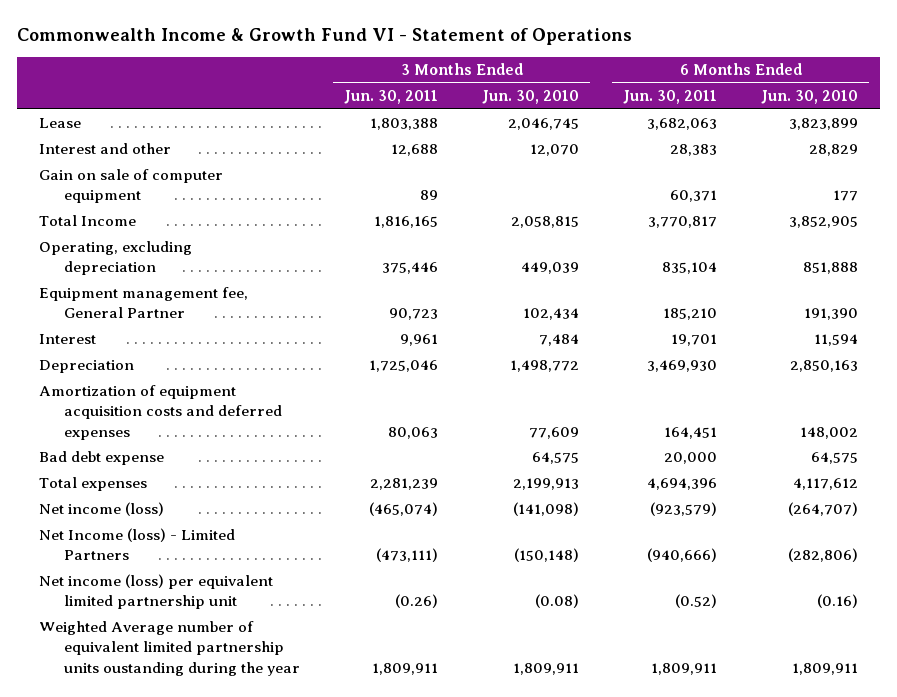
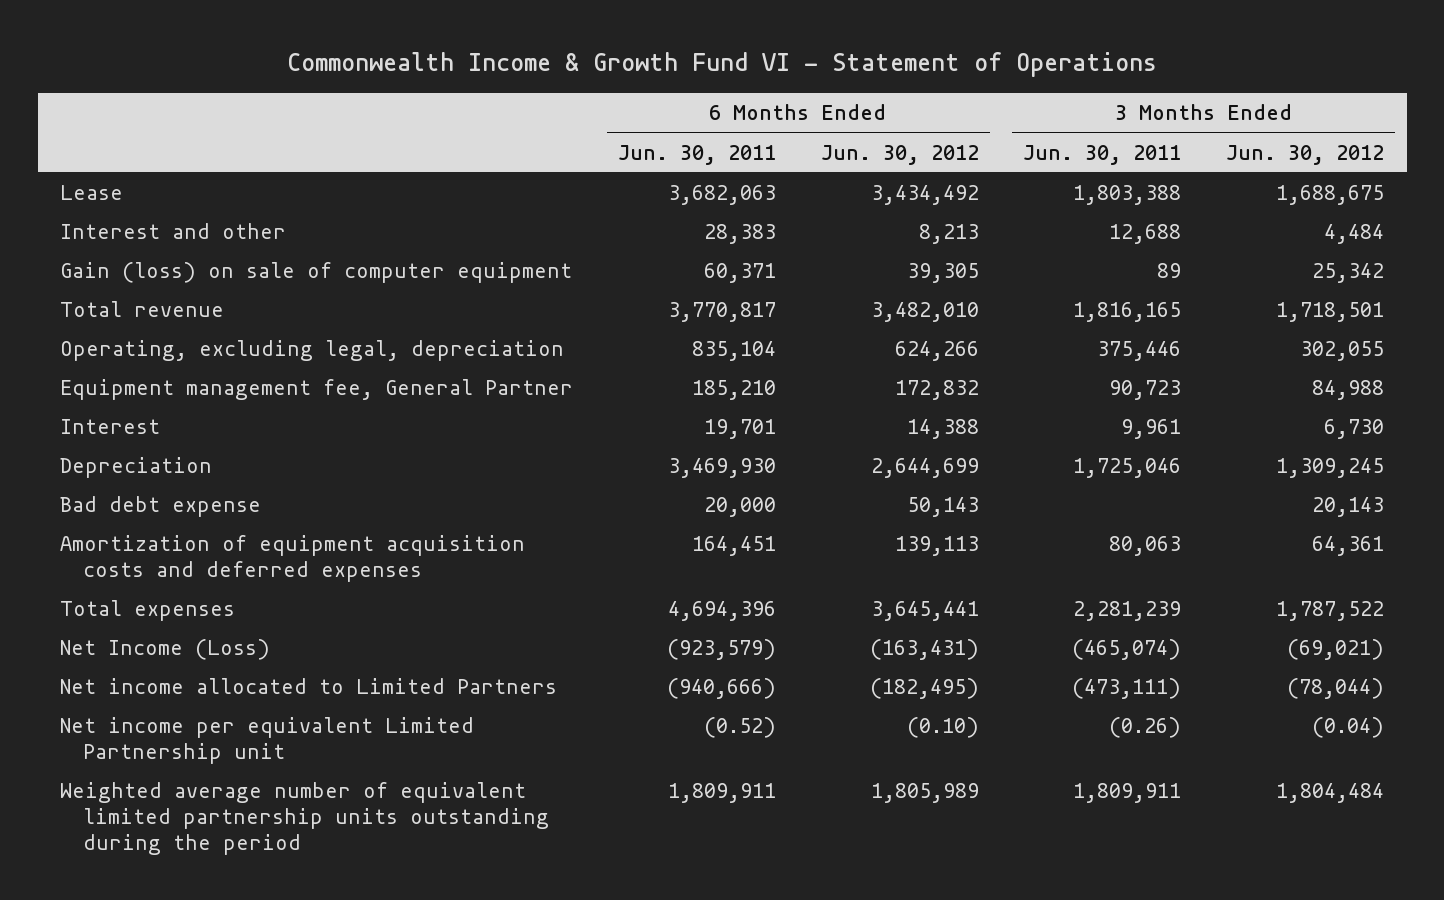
[482,90,580,105] Jun. 30, 2010 -> none
[761,90,859,105] Jun. 30, 2010 -> none
none -> [820,144,979,165] Jun. 30, 2012
none -> [1226,144,1385,165] Jun. 30, 2012
[39,169,224,204] Gain on sale of computer equipment -> [60,262,573,284] Gain (loss) on sale of computer equipment
[39,215,137,227] Total Income -> [60,301,225,318] Total revenue
[39,241,193,276] Operating, excluding depreciation -> [60,340,565,362] Operating, excluding legal, depreciation
[39,385,283,440] Amortization of equipment acquisition costs and deferred expenses -> [60,535,526,583] Amortization of equipment acquisition costs and deferred expenses
[39,502,165,517] Net income (loss) -> [60,639,271,661] Net Income (Loss)
[39,528,236,561] Net Income (loss) - Limited Partners -> [60,678,558,695] Net income allocated to Limited Partners
[39,574,274,610] Net income (loss) per equivalent limited partnership unit -> [60,717,475,765] Net income per equivalent Limited Partnership unit
[39,621,301,676] Weighted Average number of equivalent limited partnership units oustanding during the year -> [60,782,550,856] Weighted average number of equivalent limited partnership units outstanding during the period

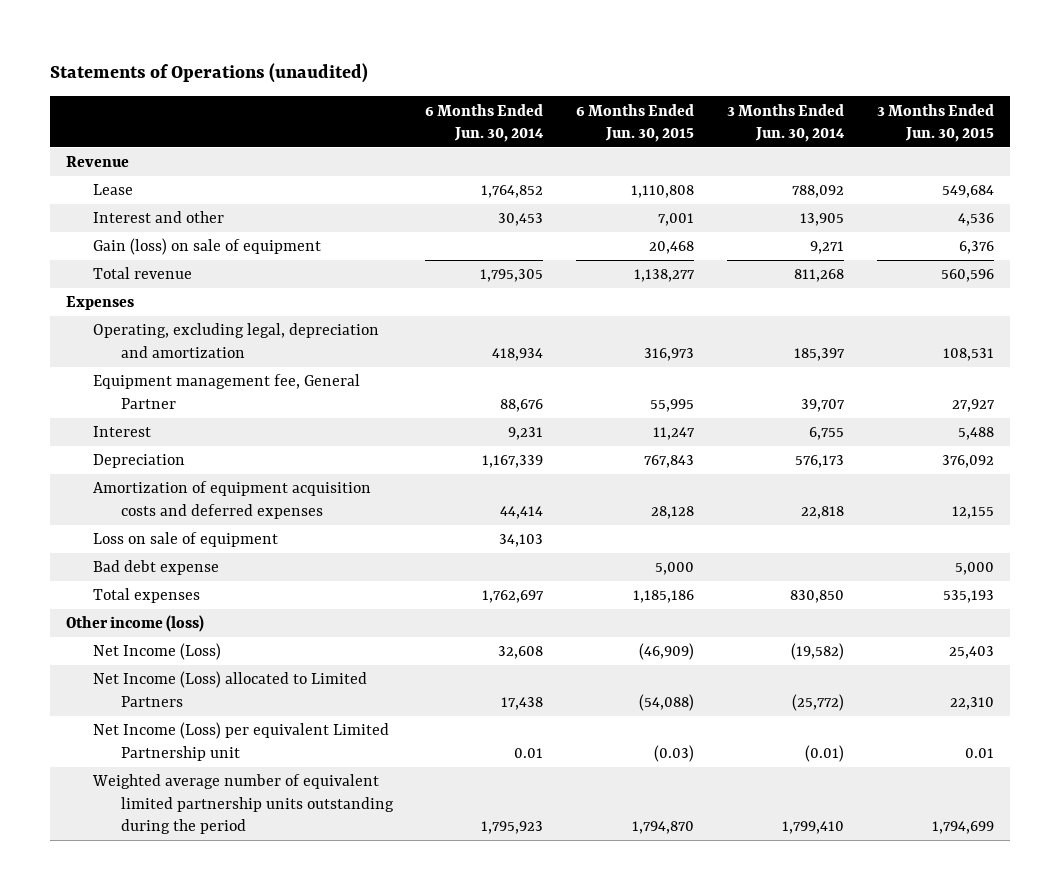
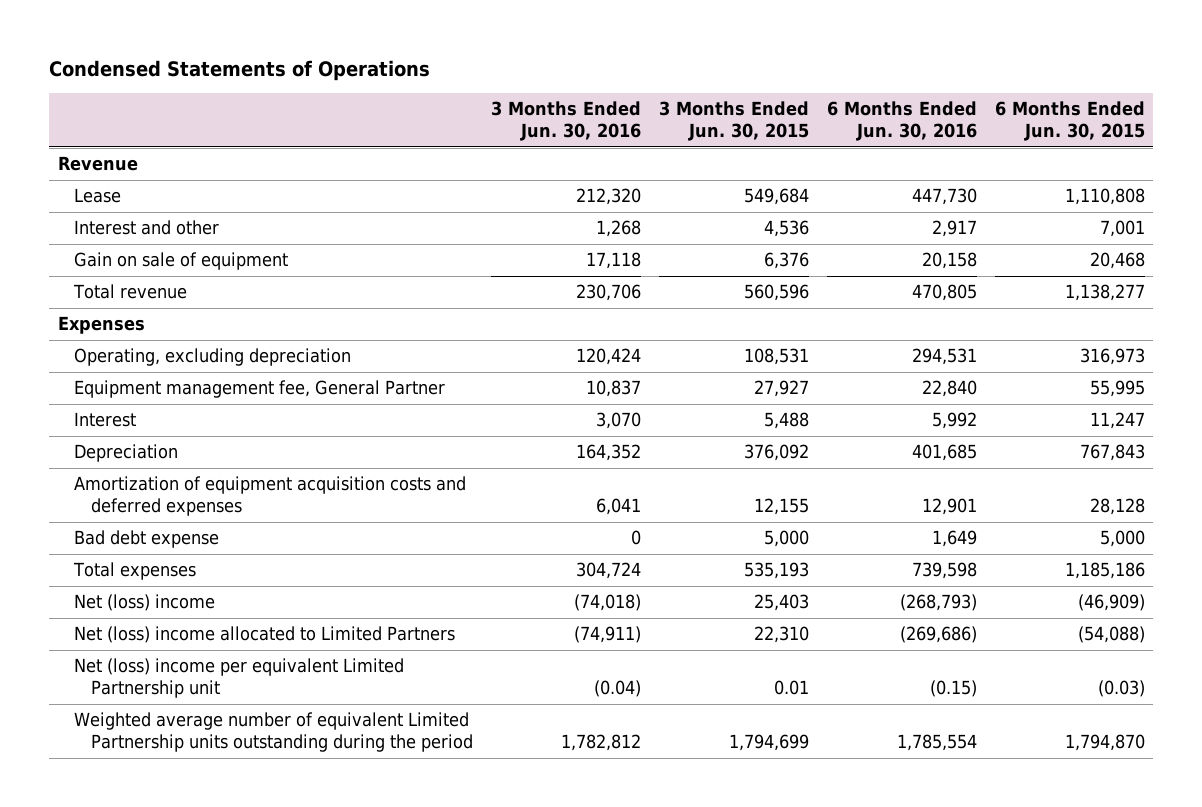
[49,62,368,83] Statements of Operations (unaudited) -> [48,59,430,81] Condensed Statements of Operations
[425,103,545,142] 6 Months Ended Jun. 30, 2014 -> none
[727,103,846,142] 3 Months Ended Jun. 30, 2014 -> none
none -> [490,101,641,142] 3 Months Ended Jun. 30, 2016
none -> [826,101,977,142] 6 Months Ended Jun. 30, 2016
[93,238,322,256] Gain (loss) on sale of equipment -> [74,252,289,271] Gain on sale of equipment
[93,323,380,358] Operating, excluding legal, depreciation and amortization -> [74,348,352,367] Operating, excluding depreciation
[93,532,279,548] Loss on sale of equipment -> none
[66,615,205,633] Other income (loss) -> none
[93,643,222,661] Net Income (Loss) -> [74,594,216,612] Net (loss) income
[93,671,368,707] Net Income (Loss) allocated to Limited Partners -> [74,626,456,644] Net (loss) income allocated to Limited Partners
[93,722,390,761] Net Income (Loss) per equivalent Limited Partnership unit -> [74,658,405,699] Net (loss) income per equivalent Limited Partnership unit
[92,774,394,834] Weighted average number of equivalent limited partnership units outstanding during the period -> [74,712,473,753] Weighted average number of equivalent Limited Partnership units outstanding during the period

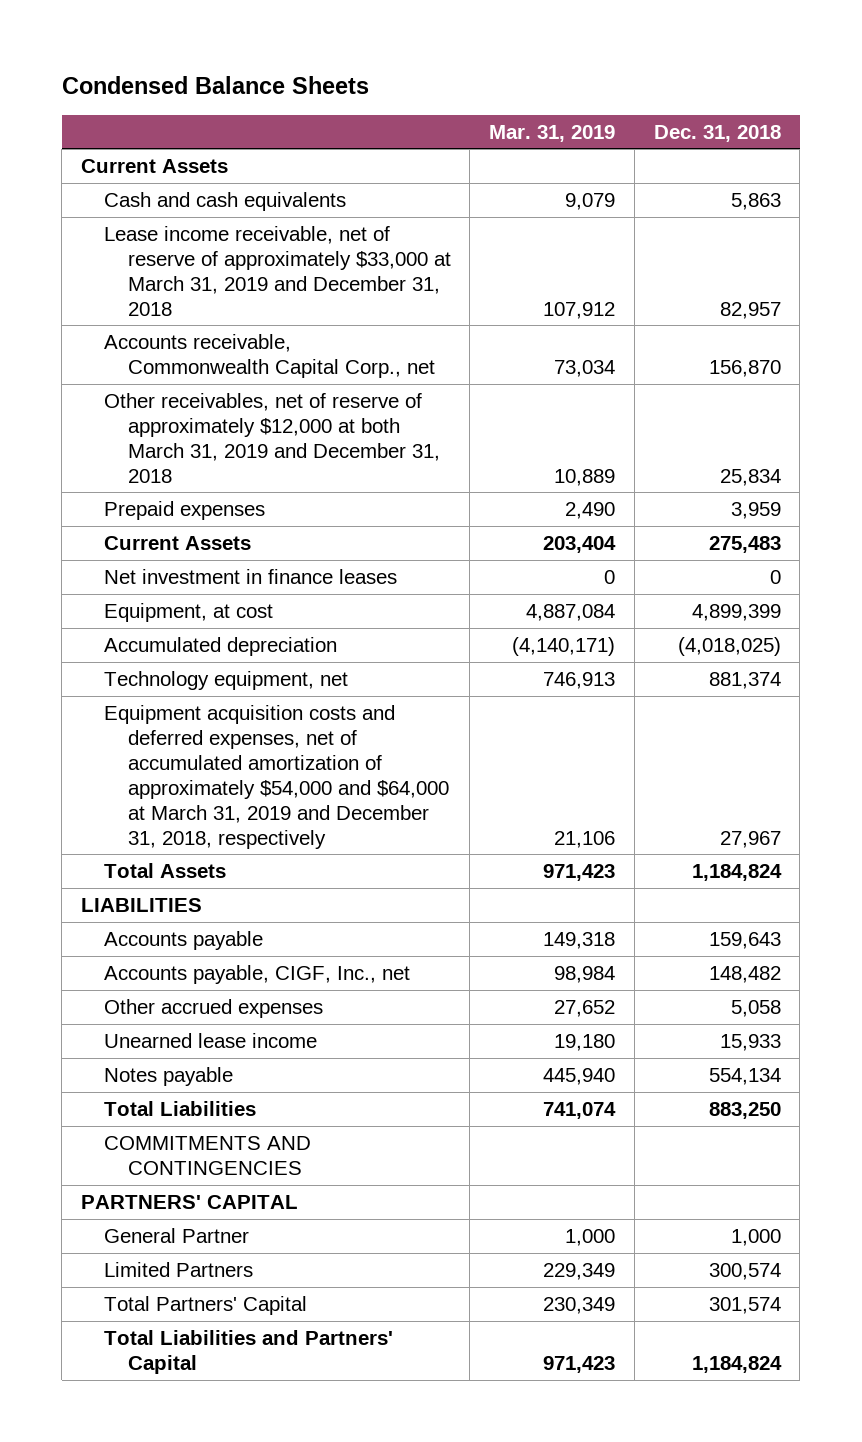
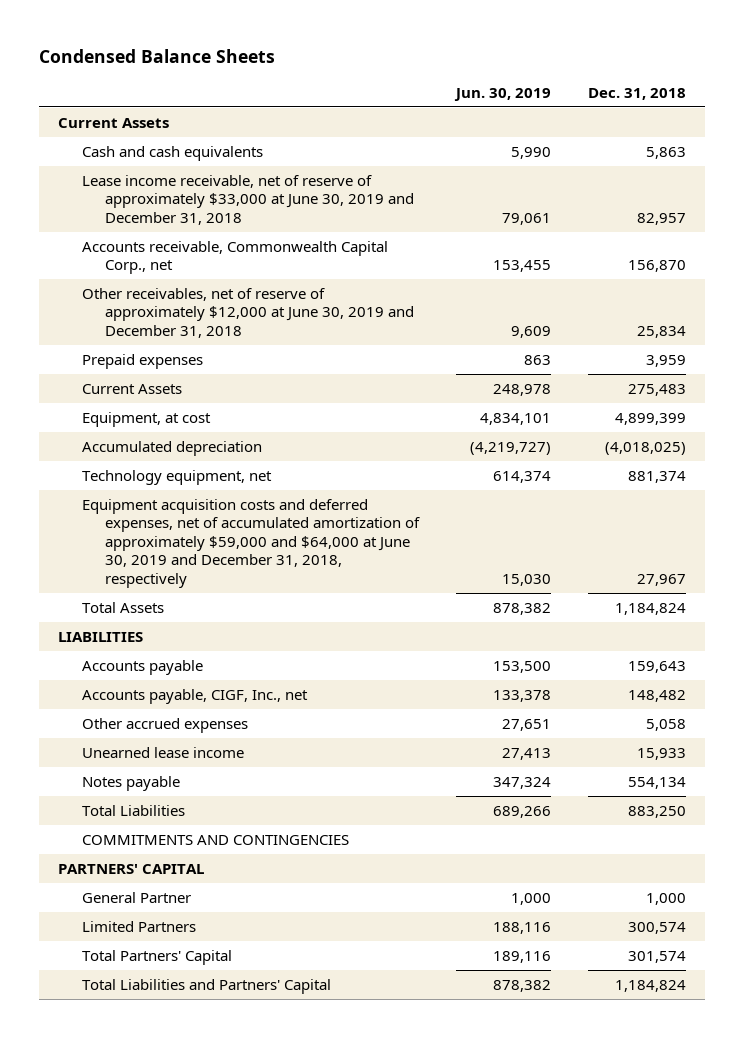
[489,124,616,142] Mar. 31, 2019 -> none
none -> [454,87,552,101] Jun. 30, 2019
[104,225,451,316] Lease income receivable, net of reserve of approximately $33,000 at March 31, 2019 and December 31, 2018 -> [81,174,415,225] Lease income receivable, net of reserve of approximately $33,000 at June 30, 2019 and December 31, 2018
[104,392,440,483] Other receivables, net of reserve of approximately $12,000 at both March 31, 2019 and December 31, 2018 -> [81,287,415,338] Other receivables, net of reserve of approximately $12,000 at June 30, 2019 and December 31, 2018
[104,568,398,584] Net investment in finance leases -> none
[104,704,449,849] Equipment acquisition costs and deferred expenses, net of accumulated amortization of approximately $54,000 and $64,000 at March 31, 2019 and December 31, 2018, respectively -> [81,498,421,588] Equipment acquisition costs and deferred expenses, net of accumulated amortization of approximately $59,000 and $64,000 at June 30, 2019 and December 31, 2018, respectively

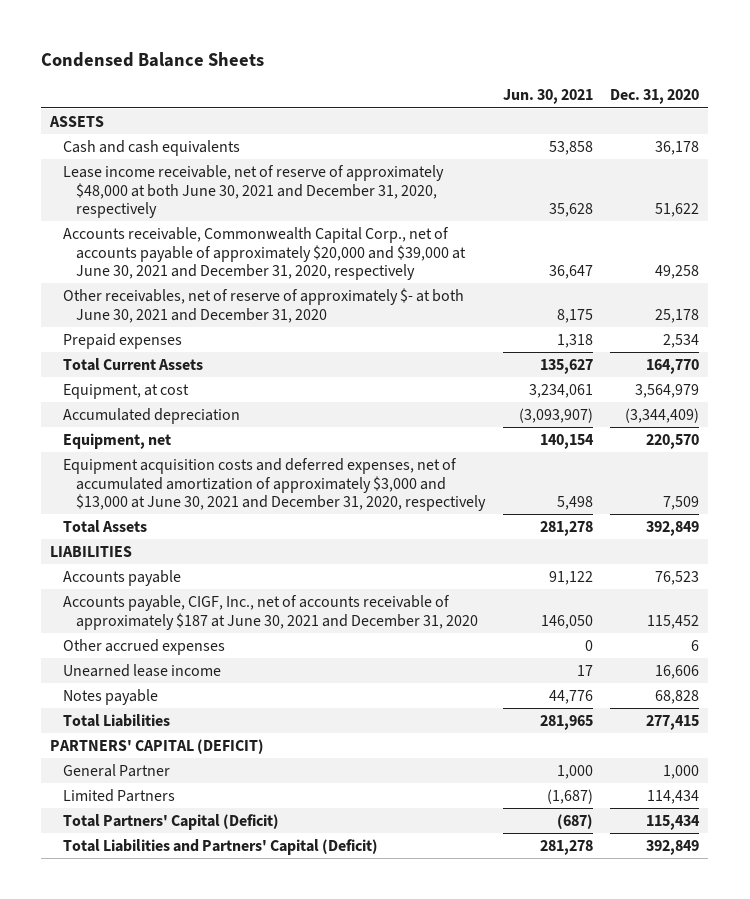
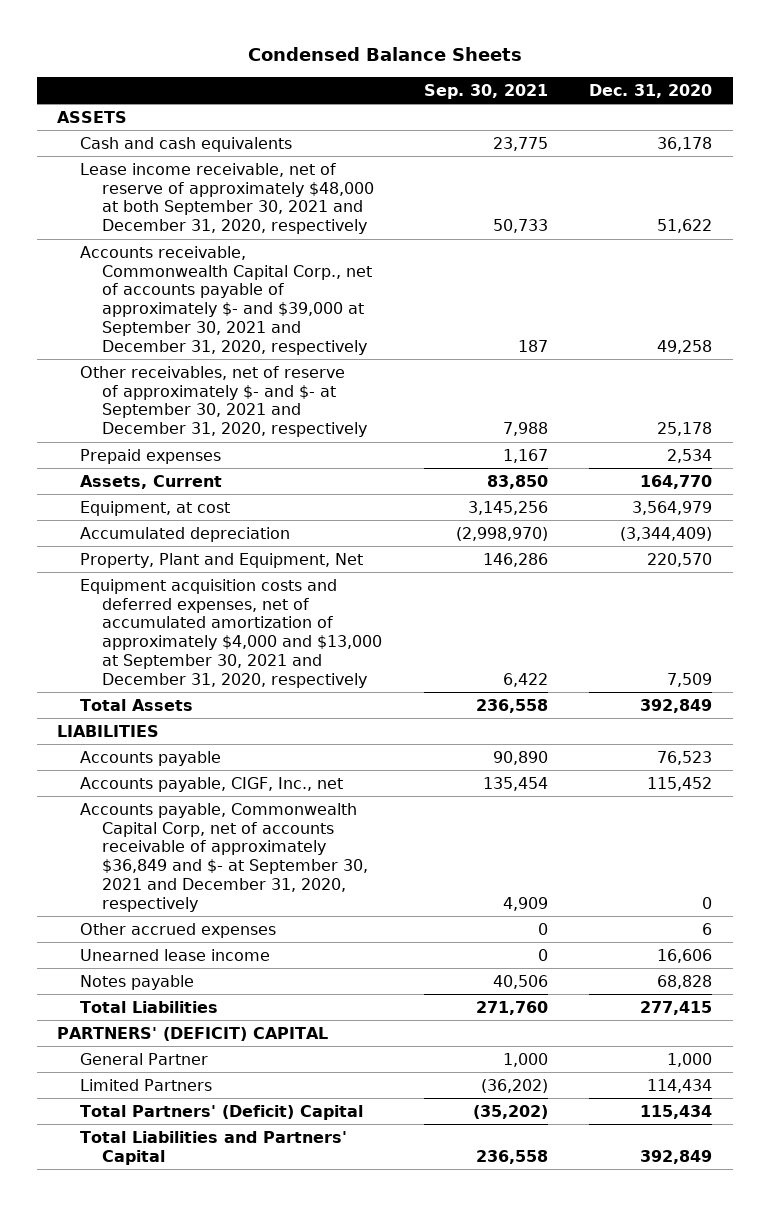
[502,89,593,105] Jun. 30, 2021 -> none
none -> [423,83,548,99] Sep. 30, 2021
[63,165,445,219] Lease income receivable, net of reserve of approximately $48,000 at both June 30, 2021 and December 31, 2020, respectively -> [79,162,375,235] Lease income receivable, net of reserve of approximately $48,000 at both September 30, 2021 and December 31, 2020, respectively
[63,227,467,281] Accounts receivable, Commonwealth Capital Corp., net of accounts payable of approximately $20,000 and $39,000 at June 30, 2021 and December 31, 2020, respectively -> [79,245,373,355] Accounts receivable, Commonwealth Capital Corp., net of accounts payable of approximately $- and $39,000 at September 30, 2021 and December 31, 2020, respectively
[63,288,465,323] Other receivables, net of reserve of approximately $- at both June 30, 2021 and December 31, 2020 -> [79,365,368,438] Other receivables, net of reserve of approximately $- and $- at September 30, 2021 and December 31, 2020, respectively
[63,358,204,372] Total Current Assets -> [79,474,222,489] Assets, Current
[63,433,172,450] Equipment, net -> [79,552,363,568] Property, Plant and Equipment, Net
[63,458,487,512] Equipment acquisition costs and deferred expenses, net of accumulated amortization of approximately $3,000 and $13,000 at June 30, 2021 and December 31, 2020, respectively -> [79,578,383,688] Equipment acquisition costs and deferred expenses, net of accumulated amortization of approximately $4,000 and $13,000 at September 30, 2021 and December 31, 2020, respectively
[63,595,479,630] Accounts payable, CIGF, Inc., net of accounts receivable of approximately $187 at June 30, 2021 and December 31, 2020 -> [79,776,343,792] Accounts payable, CIGF, Inc., net
none -> [79,802,369,912] Accounts payable, Commonwealth Capital Corp, net of accounts receivable of approximately $36,849 and $- at September 30, 2021 and December 31, 2020, respectively
[50,739,265,755] PARTNERS' CAPITAL (DEFICIT) -> [57,1026,329,1041] PARTNERS' (DEFICIT) CAPITAL
[63,814,280,831] Total Partners' Capital (Deficit) -> [79,1104,363,1120] Total Partners' (Deficit) Capital
[63,839,379,856] Total Liabilities and Partners' Capital (Deficit) -> [79,1130,347,1165] Total Liabilities and Partners' Capital

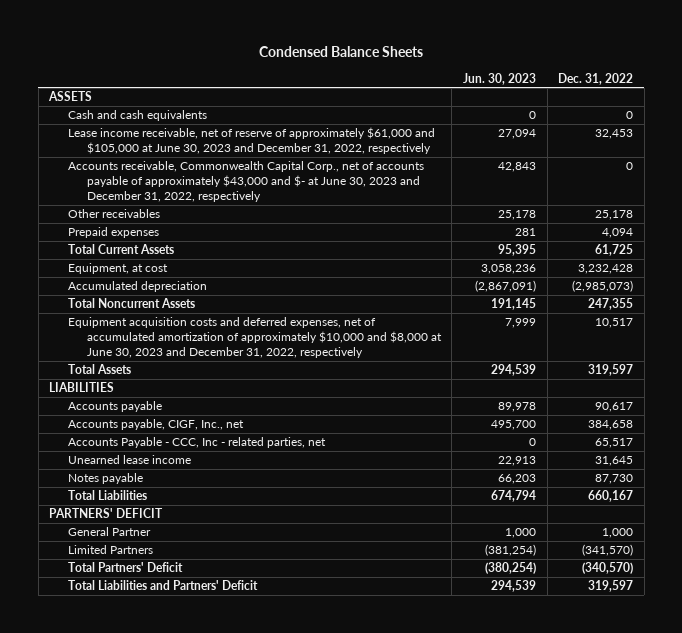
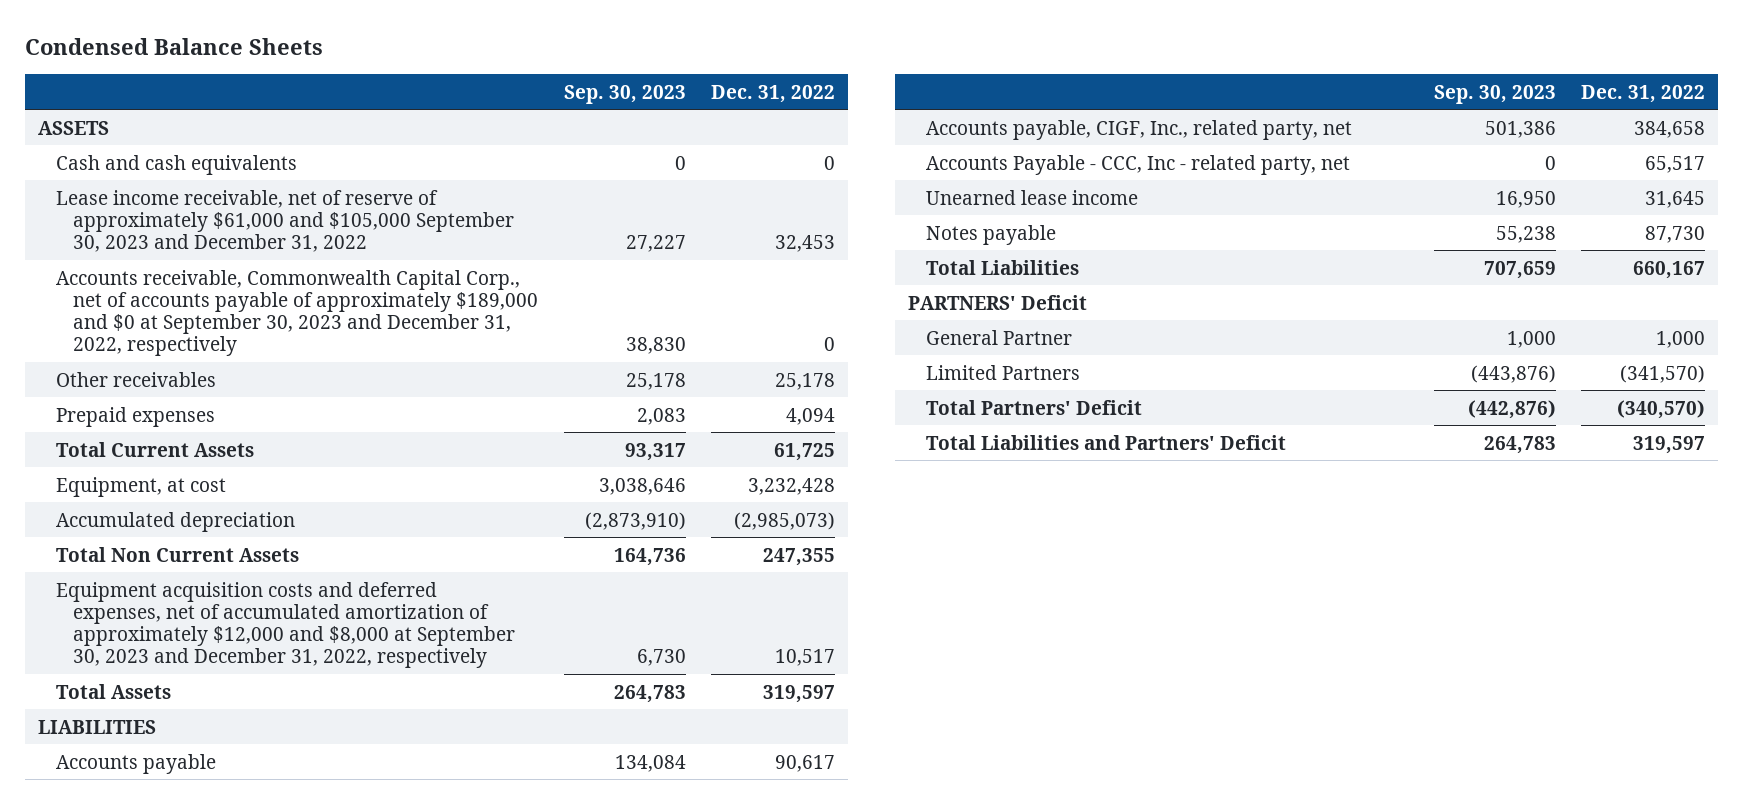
[463,72,537,85] Jun. 30, 2023 -> none
none -> [563,84,686,104] Sep. 30, 2023
[68,127,436,155] Lease income receivable, net of reserve of approximately $61,000 and $105,000 at June 30, 2023 and December 31, 2022, respectively -> [55,189,515,253] Lease income receivable, net of reserve of approximately $61,000 and $105,000 September 30, 2023 and December 31, 2022
[68,161,425,203] Accounts receivable, Commonwealth Capital Corp., net of accounts payable of approximately $43,000 and $- at June 30, 2023 and December 31, 2022, respectively -> [55,269,539,357] Accounts receivable, Commonwealth Capital Corp., net of accounts payable of approximately $189,000 and $0 at September 30, 2023 and December 31, 2022, respectively
[68,298,196,309] Total Noncurrent Assets -> [55,546,299,562] Total Non Current Assets
[68,317,442,359] Equipment acquisition costs and deferred expenses, net of accumulated amortization of approximately $10,000 and $8,000 at June 30, 2023 and December 31, 2022, respectively -> [55,581,516,669] Equipment acquisition costs and deferred expenses, net of accumulated amortization of approximately $12,000 and $8,000 at September 30, 2023 and December 31, 2022, respectively
[68,419,245,431] Accounts payable, CIGF, Inc., net -> [925,119,1352,140] Accounts payable, CIGF, Inc., related party, net
[68,437,327,449] Accounts Payable - CCC, Inc - related parties, net -> [925,154,1350,175] Accounts Payable - CCC, Inc - related party, net
[49,508,164,519] PARTNERS' DEFICIT -> [908,294,1088,310] PARTNERS' Deficit

